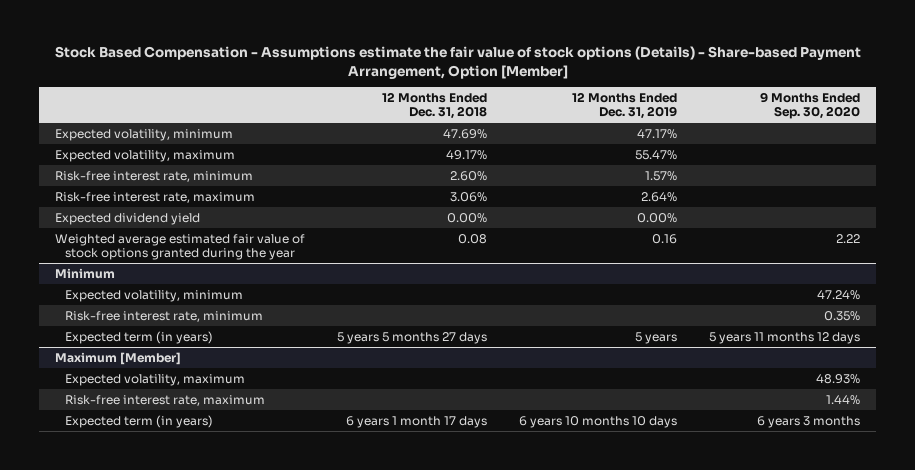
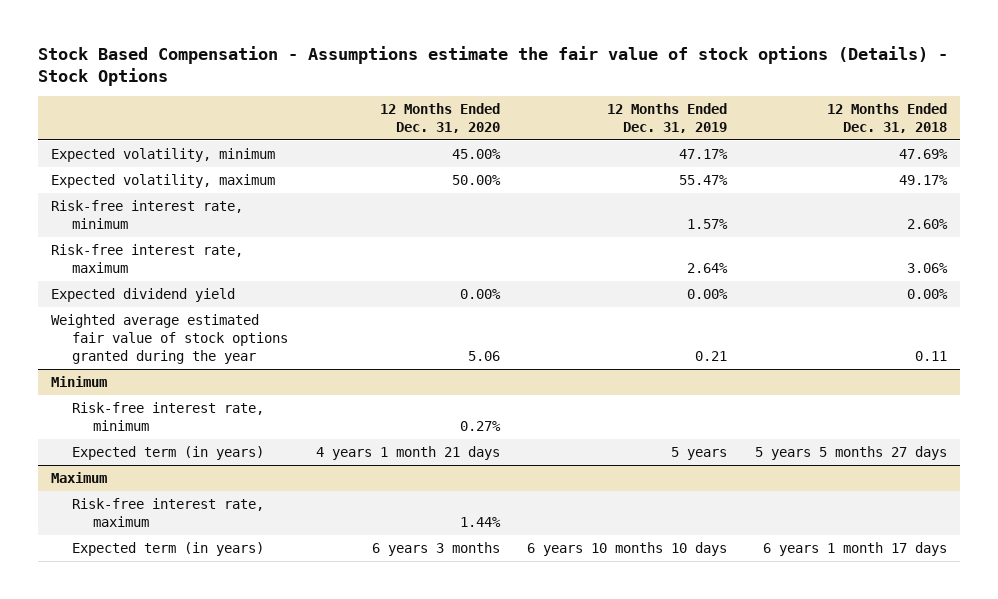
[54,46,861,79] Stock Based Compensation - Assumptions estimate the fair value of stock options (Details) - Share-based Payment Arrangement, Option [Member] -> [37,45,948,86] Stock Based Compensation - Assumptions estimate the fair value of stock options (Details) - Stock Options
[759,92,860,120] 9 Months Ended Sep. 30, 2020 -> none
none -> [379,102,500,133] 12 Months Ended Dec. 31, 2020
[458,233,488,244] 0.08 -> [914,351,947,362] 0.11
[651,233,677,244] 0.16 -> [695,351,728,362] 0.21
[65,289,244,302] Expected volatility, minimum -> none
[65,373,246,386] Expected volatility, maximum -> none
[55,351,182,365] Maximum [Member] -> [51,471,108,483] Maximum

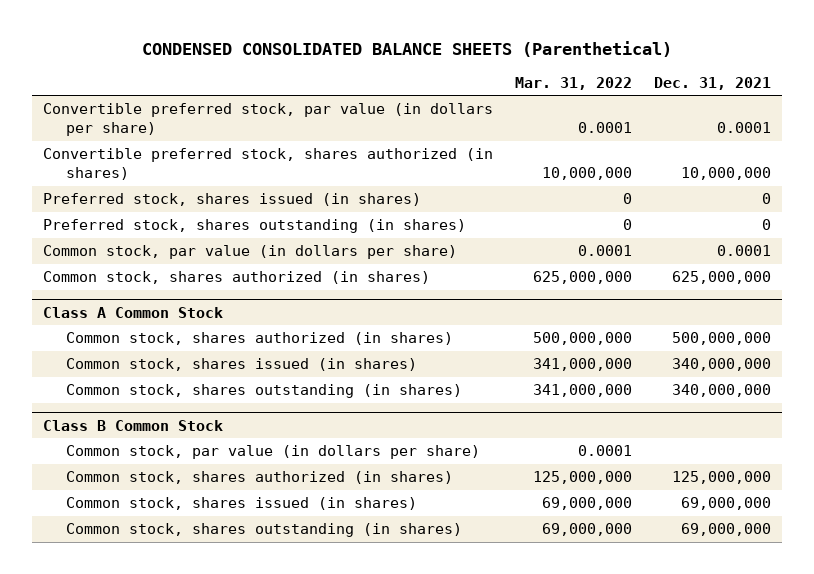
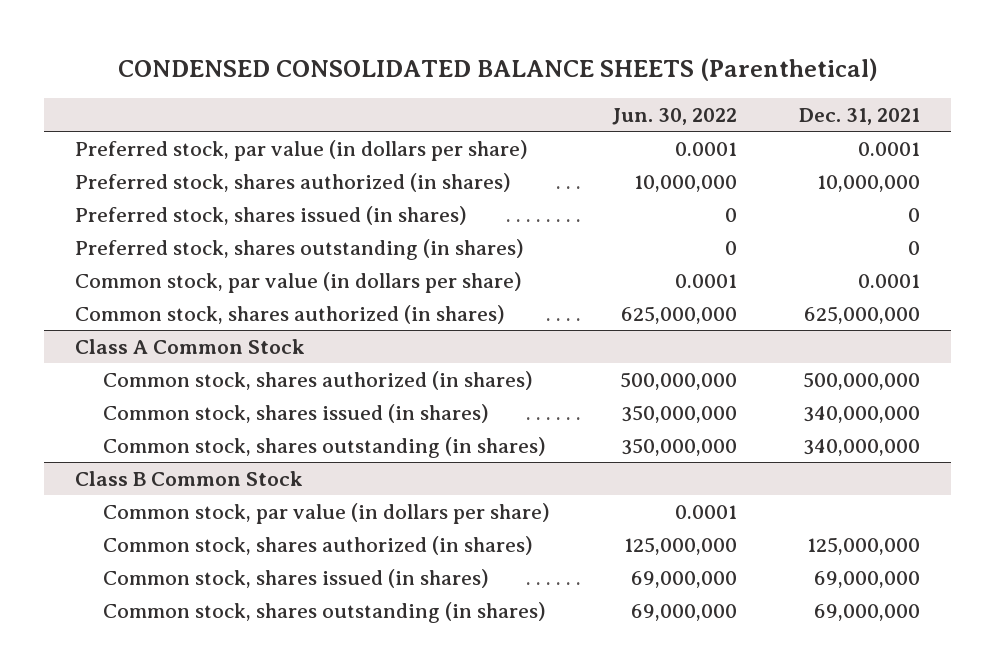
[514,76,632,90] Mar. 31, 2022 -> none
none -> [612,107,738,125] Jun. 30, 2022
[42,103,493,136] Convertible preferred stock, par value (in dollars per share) -> [74,139,528,161] Preferred stock, par value (in dollars per share)
[42,148,493,180] Convertible preferred stock, shares authorized (in shares) -> [74,172,511,192] Preferred stock, shares authorized (in shares)

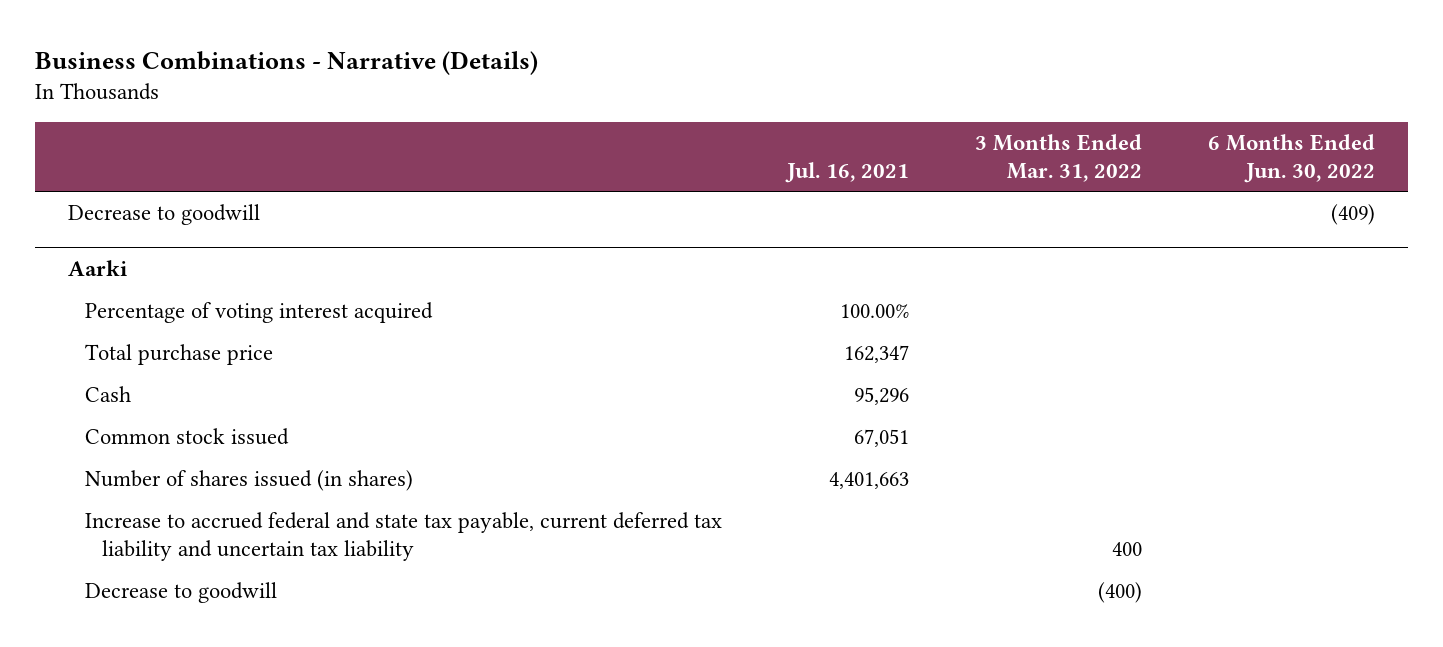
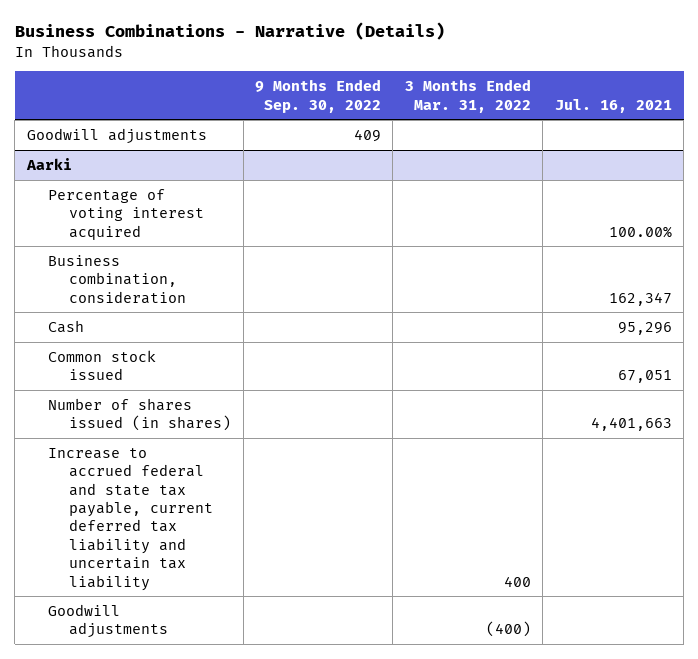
[1208,133,1376,183] 6 Months Ended Jun. 30, 2022 -> none
none -> [254,79,381,113] 9 Months Ended Sep. 30, 2022
[67,204,260,226] Decrease to goodwill -> [26,127,207,144] Goodwill adjustments
[84,344,273,366] Total purchase price -> [47,254,187,304] Business combination, consideration
[84,582,277,604] Decrease to goodwill -> [47,603,169,639] Goodwill adjustments

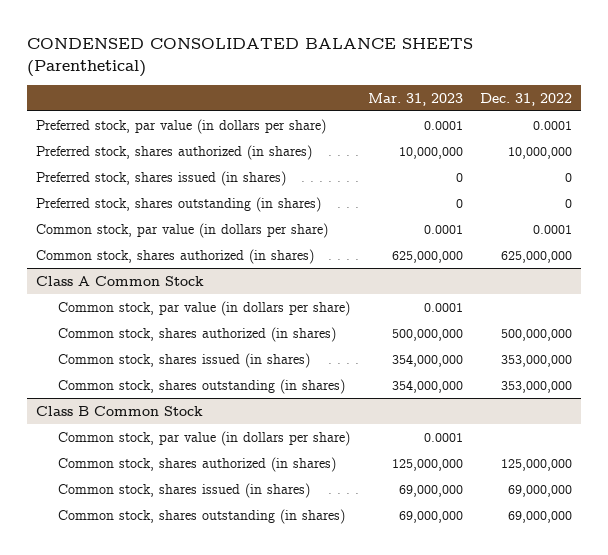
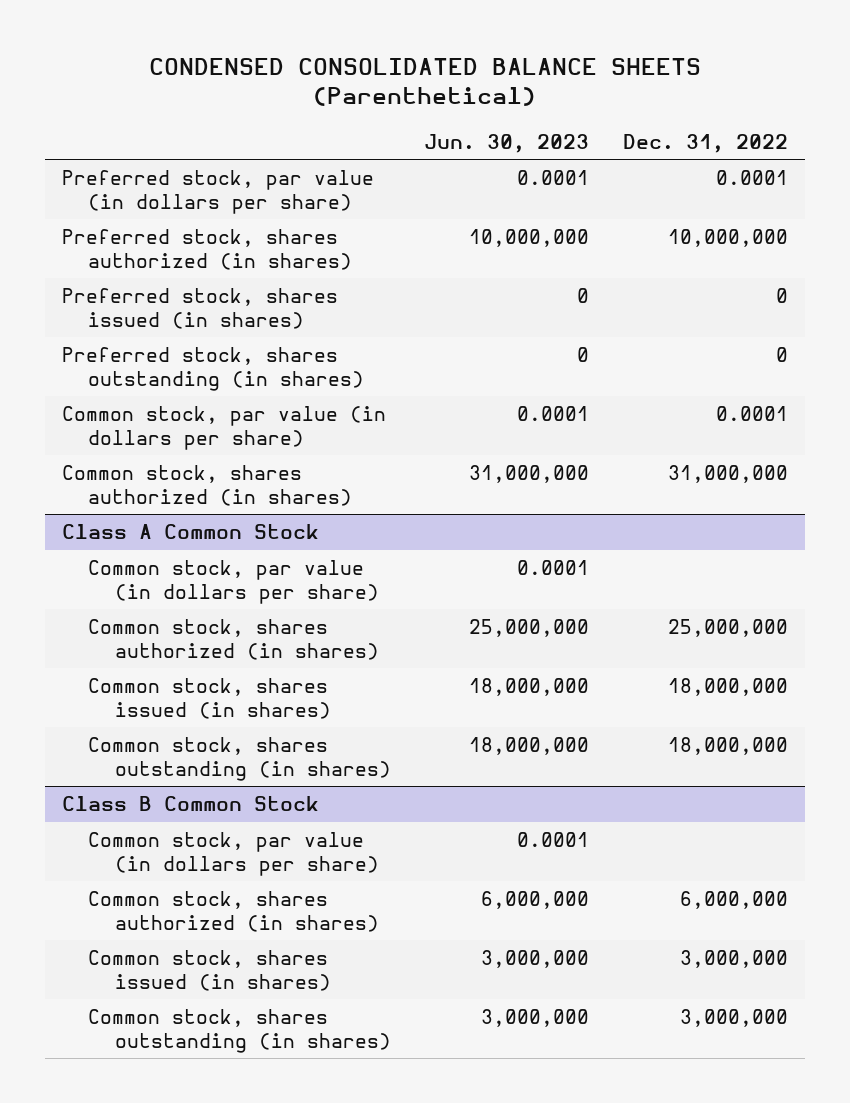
[367,92,463,106] Mar. 31, 2023 -> none
none -> [424,133,590,153] Jun. 30, 2023
[500,250,572,263] 625,000,000 -> [668,465,789,484] 31,000,000
[500,328,572,341] 500,000,000 -> [668,619,789,638] 25,000,000
[500,354,572,367] 353,000,000 -> [668,678,789,697] 18,000,000
[500,380,572,393] 353,000,000 -> [668,737,789,756] 18,000,000
[500,458,572,471] 125,000,000 -> [680,891,789,910] 6,000,000
[507,484,572,497] 69,000,000 -> [680,950,789,969] 3,000,000
[507,510,572,523] 69,000,000 -> [680,1009,789,1028] 3,000,000

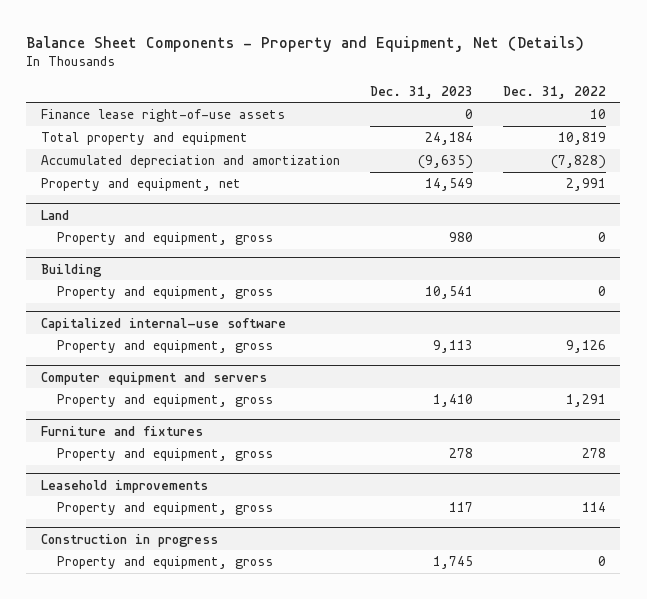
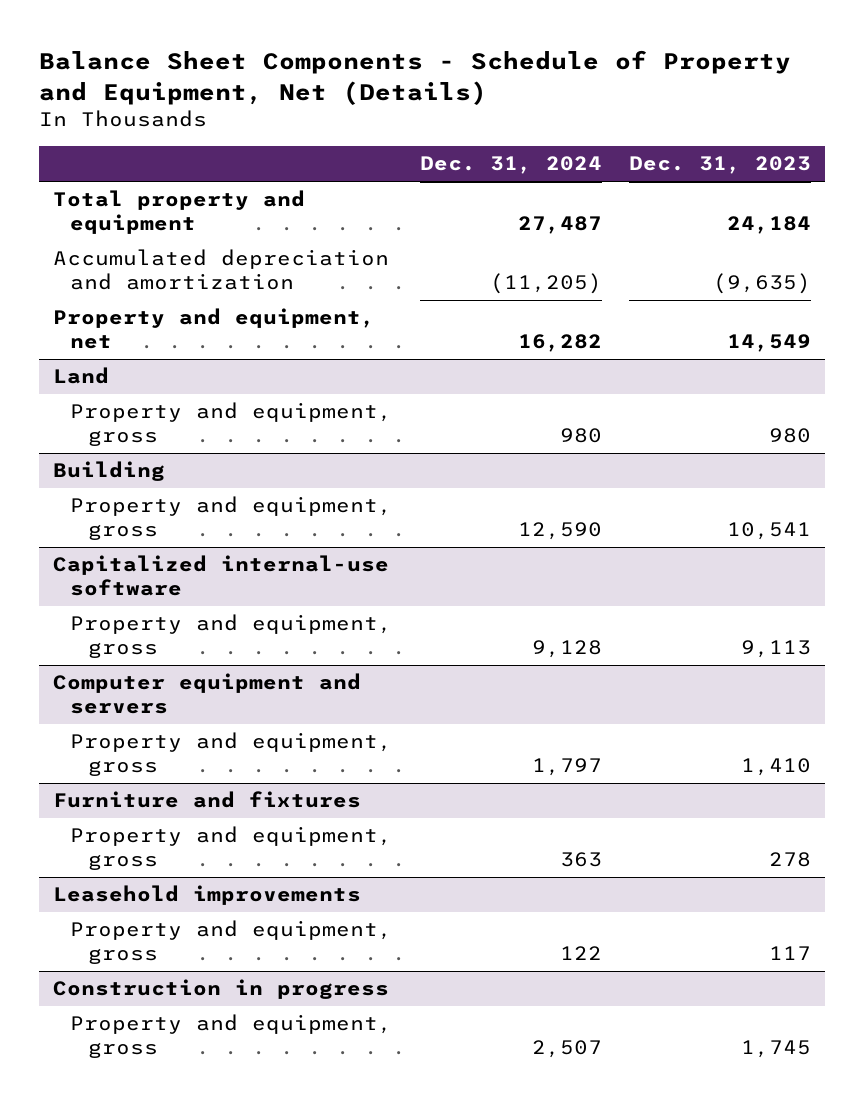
[26,35,585,52] Balance Sheet Components - Property and Equipment, Net (Details) -> [38,50,791,105] Balance Sheet Components - Schedule of Property and Equipment, Net (Details)
[502,85,606,99] Dec. 31, 2022 -> none
none -> [419,156,602,175] Dec. 31, 2024
[41,109,286,123] Finance lease right-of-use assets -> none

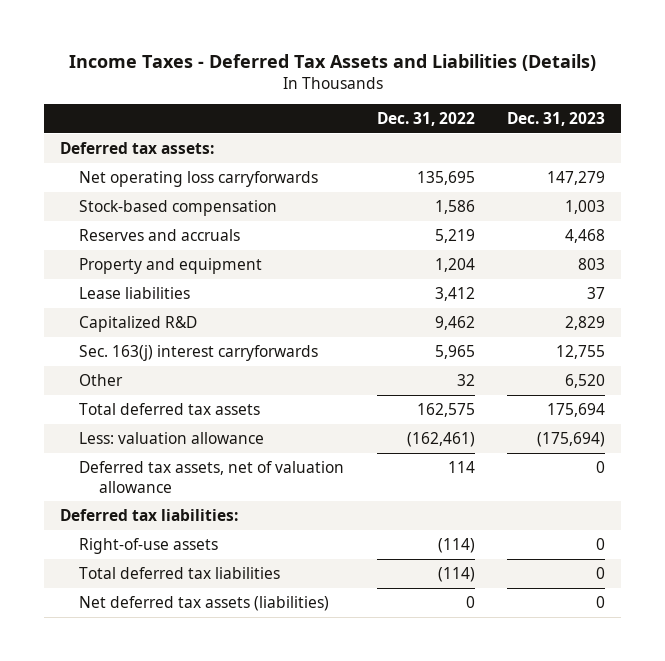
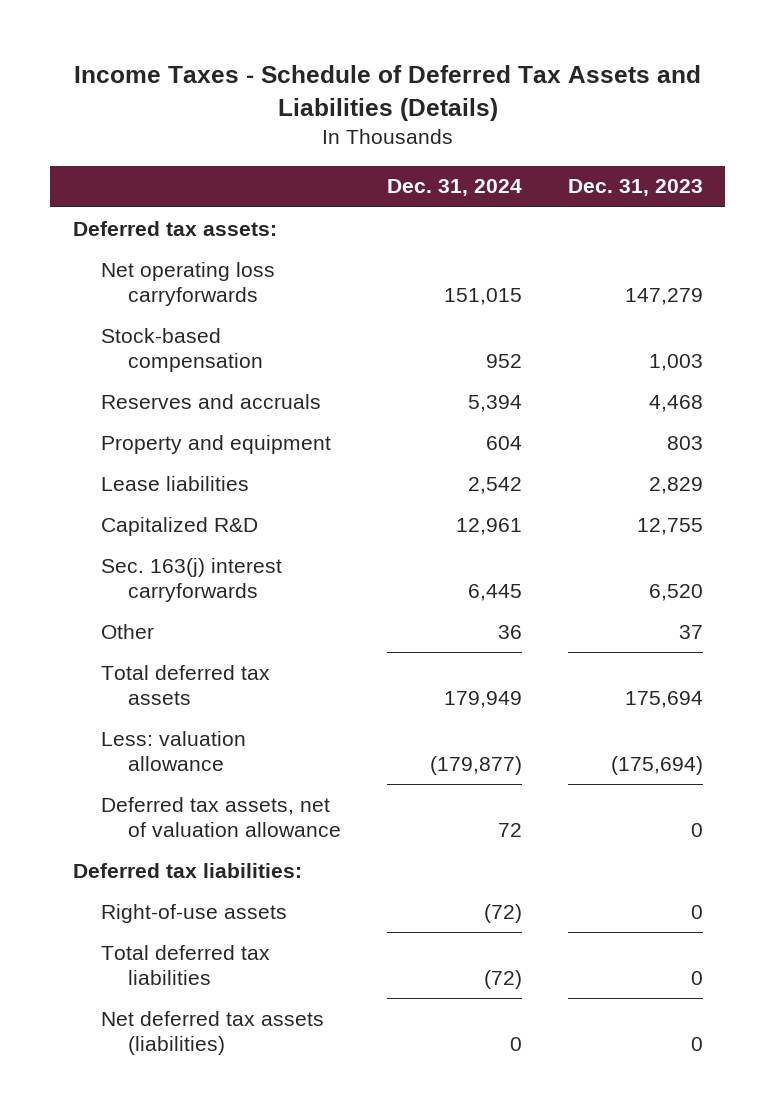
[68,53,596,71] Income Taxes - Deferred Tax Assets and Liabilities (Details) -> [73,65,701,121] Income Taxes - Schedule of Deferred Tax Assets and Liabilities (Details)
[376,112,475,127] Dec. 31, 2022 -> none
none -> [386,179,522,197] Dec. 31, 2024
[587,286,606,299] 37 -> [648,476,703,494] 2,829
[565,315,606,330] 2,829 -> [636,517,703,535] 12,755
[556,344,606,359] 12,755 -> [648,584,703,602] 6,520
[565,373,606,388] 6,520 -> [678,624,703,639] 37

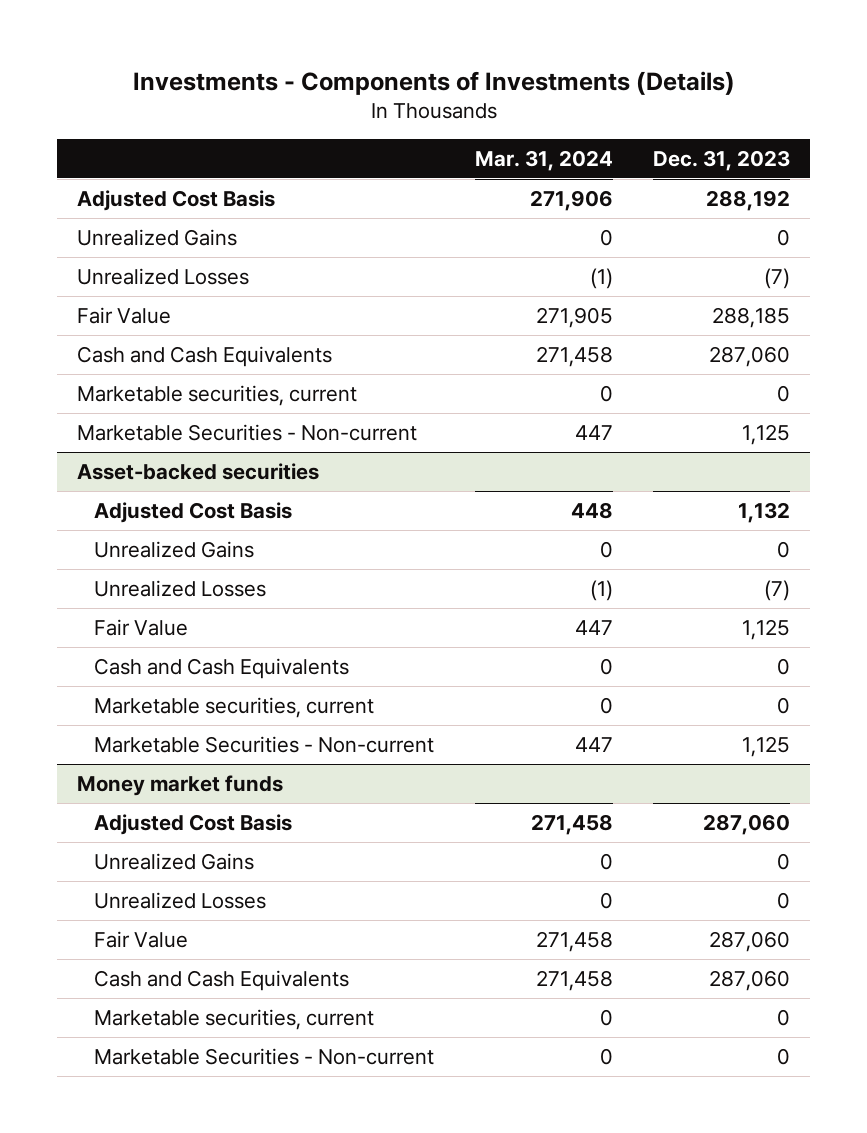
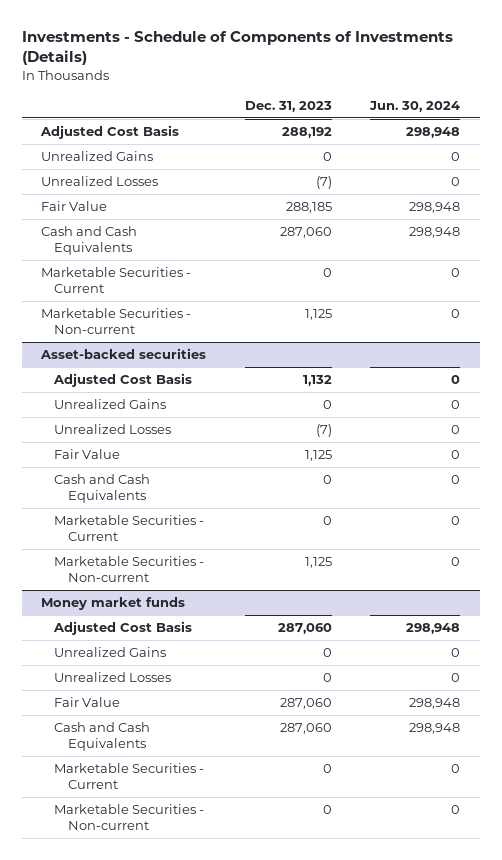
[132,70,735,95] Investments - Components of Investments (Details) -> [21,31,453,66] Investments - Schedule of Components of Investments (Details)
[474,150,613,172] Mar. 31, 2024 -> none
none -> [369,101,461,113] Jun. 30, 2024
[76,384,357,406] Marketable securities, current -> [41,266,192,294] Marketable Securities - Current
[94,696,375,718] Marketable securities, current -> [54,514,205,542] Marketable Securities - Current
[94,1008,375,1030] Marketable securities, current -> [54,762,205,790] Marketable Securities - Current

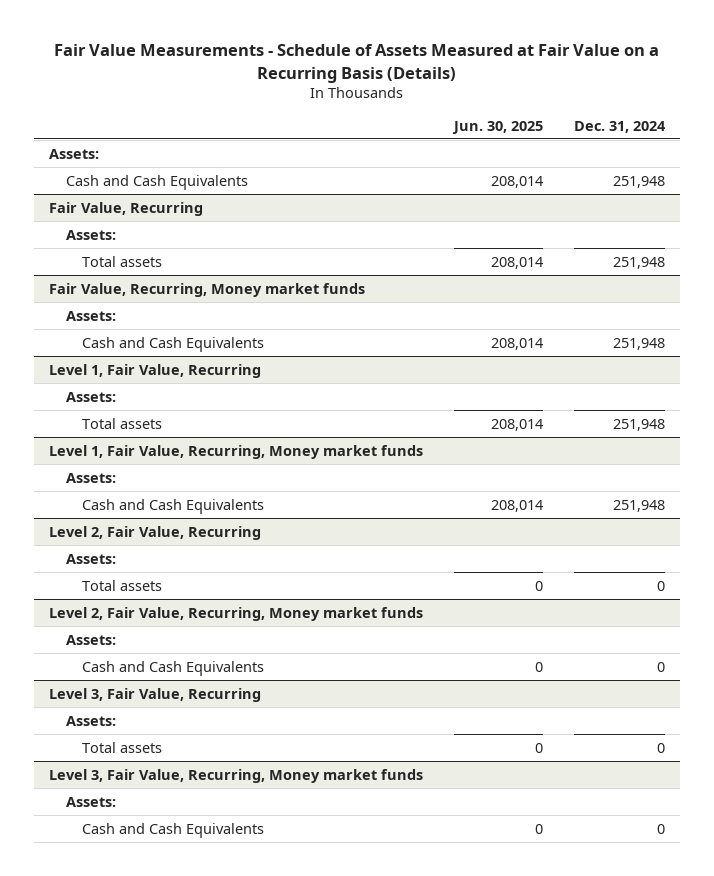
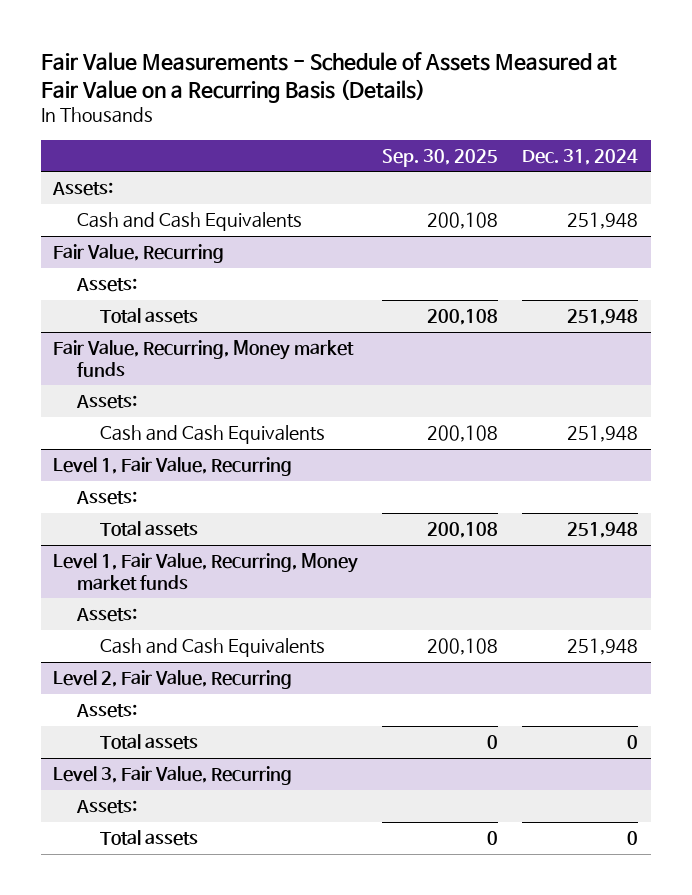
[452,120,544,134] Jun. 30, 2025 -> none
none -> [382,148,499,167] Sep. 30, 2025
[49,606,424,621] Level 2, Fair Value, Recurring, Money market funds -> none
[65,634,116,645] Assets: -> none
[82,660,265,676] Cash and Cash Equivalents -> none
[49,768,424,783] Level 3, Fair Value, Recurring, Money market funds -> none
[65,796,116,807] Assets: -> none
[82,822,265,838] Cash and Cash Equivalents -> none

